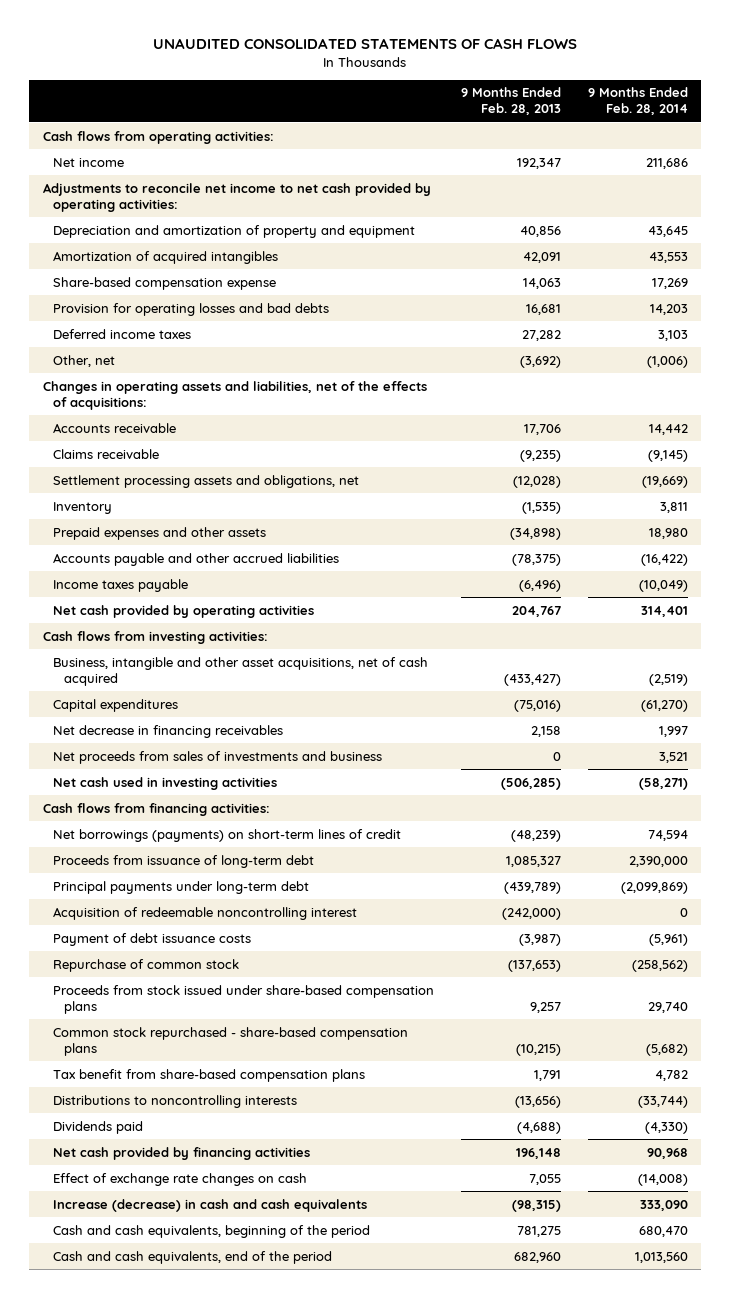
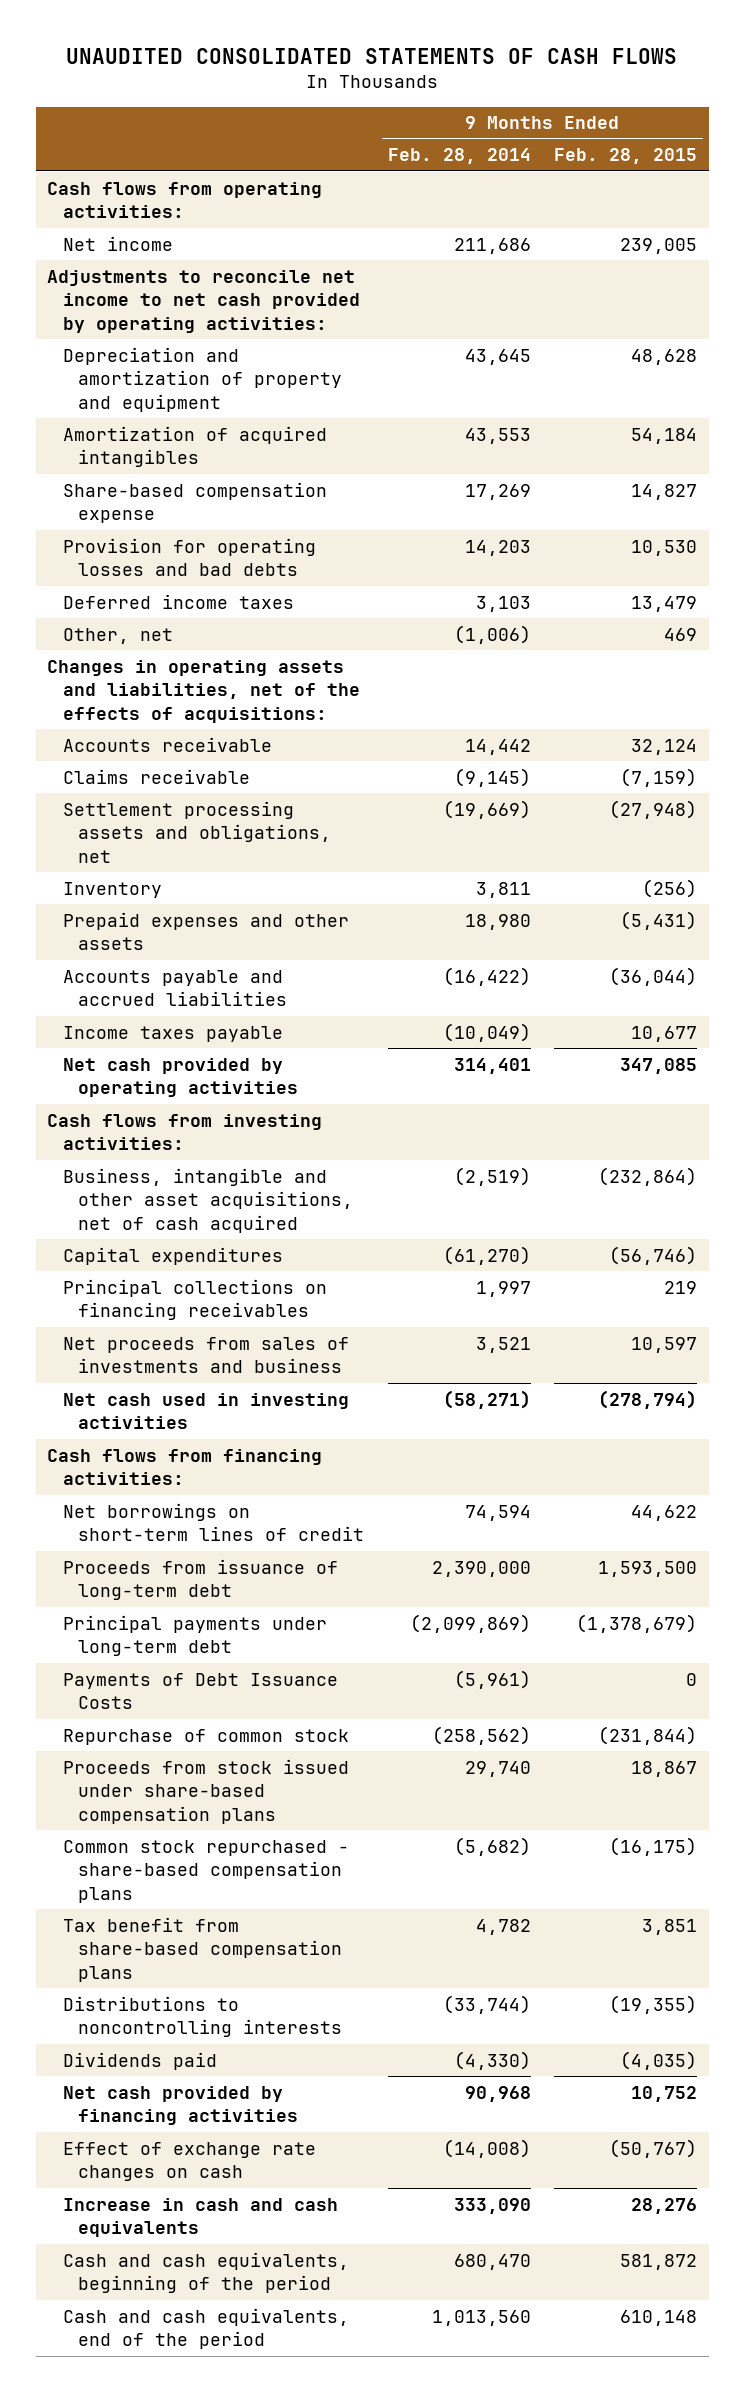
[460,87,561,116] 9 Months Ended Feb. 28, 2013 -> none
none -> [554,148,698,165] Feb. 28, 2015
[53,552,340,566] Accounts payable and other accrued liabilities -> [62,969,288,1007] Accounts payable and accrued liabilities
[53,724,284,738] Net decrease in financing receivables -> [62,1278,327,1321] Principal collections on financing receivables
[53,828,402,842] Net borrowings (payments) on short-term lines of credit -> [62,1502,365,1542] Net borrowings on short-term lines of credit
[53,906,358,920] Acquisition of redeemable noncontrolling interest -> none
[53,932,252,946] Payment of debt issuance costs -> [62,1672,338,1710] Payments of Debt Issuance Costs
[53,1198,368,1212] Increase (decrease) in cash and cash equivalents -> [62,2197,338,2238] Increase in cash and cash equivalents

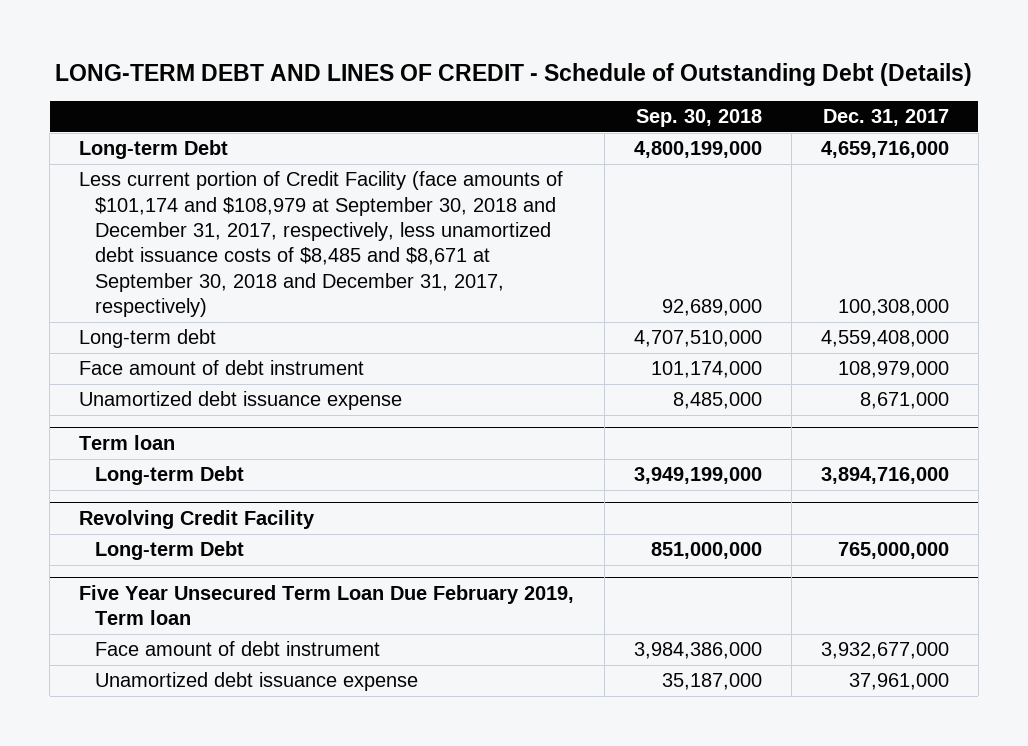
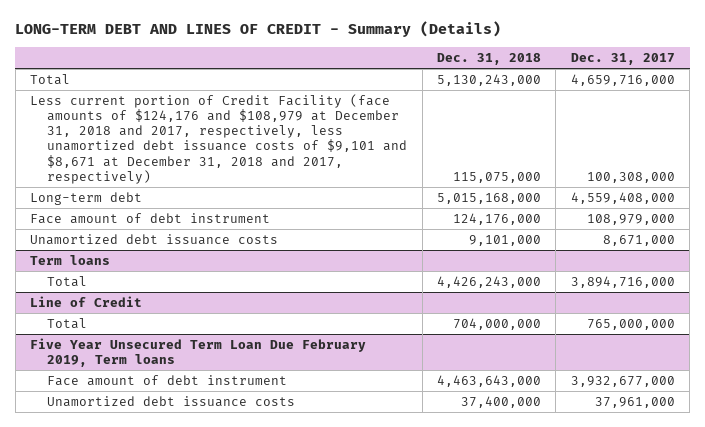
[55,62,973,86] LONG-TERM DEBT AND LINES OF CREDIT - Schedule of Outstanding Debt (Details) -> [15,21,502,38] LONG-TERM DEBT AND LINES OF CREDIT - Summary (Details)
[635,108,762,127] Sep. 30, 2018 -> none
none -> [436,52,541,65] Dec. 31, 2018
[79,140,229,160] Long-term Debt -> [30,73,71,85] Total
[79,171,564,317] Less current portion of Credit Facility (face amounts of $101,174 and $108,979 at September 30, 2018 and December 31, 2017, respectively, less unamortized debt issuance costs of $8,485 and $8,671 at September 30, 2018 and December 31, 2017, respectively) -> [30,93,408,184] Less current portion of Credit Facility (face amounts of $124,176 and $108,979 at December 31, 2018 and 2017, respectively, less unamortized debt issuance costs of $9,101 and $8,671 at December 31, 2018 and 2017, respectively)
[79,391,403,411] Unamortized debt issuance expense -> [30,233,279,245] Unamortized debt issuance costs
[79,435,176,451] Term loan -> [30,254,111,265] Term loans
[95,466,245,486] Long-term Debt -> [47,275,88,287] Total
[79,510,316,530] Revolving Credit Facility -> [30,295,143,307] Line of Credit
[95,541,245,561] Long-term Debt -> [47,317,88,329] Total
[79,585,575,626] Five Year Unsecured Term Loan Due February 2019, Term loan -> [30,337,367,368] Five Year Unsecured Term Loan Due February 2019, Term loans
[95,672,419,692] Unamortized debt issuance expense -> [47,395,296,407] Unamortized debt issuance costs

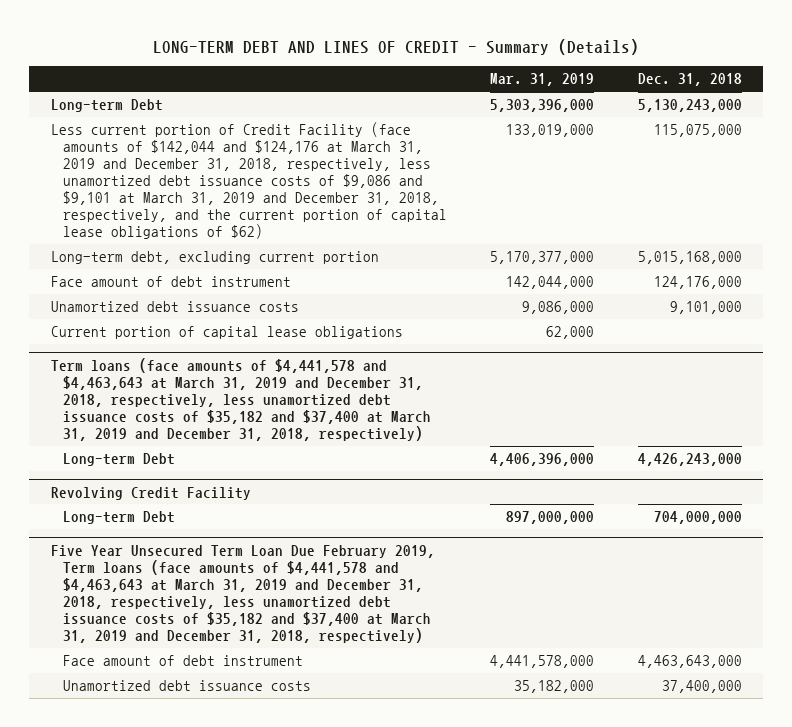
[570,52,675,65] Dec. 31, 2017 -> none
none -> [490,73,595,87] Mar. 31, 2019
[30,73,71,85] Total -> [50,99,163,113] Long-term Debt
[30,93,408,184] Less current portion of Credit Facility (face amounts of $124,176 and $108,979 at December 31, 2018 and 2017, respectively, less unamortized debt issuance costs of $9,101 and $8,671 at December 31, 2018 and 2017, respectively) -> [50,122,447,240] Less current portion of Credit Facility (face amounts of $142,044 and $124,176 at March 31, 2019 and December 31, 2018, respectively, less unamortized debt issuance costs of $9,086 and $9,101 at March 31, 2019 and December 31, 2018, respectively, and the current portion of capital lease obligations of $62)
[30,191,143,205] Long-term debt -> [50,251,379,265] Long-term debt, excluding current portion
[30,337,367,368] Five Year Unsecured Term Loan Due February 2019, Term loans -> none
none -> [50,326,403,340] Current portion of capital lease obligations
[30,254,111,265] Term loans -> [50,357,431,441] Term loans (face amounts of $4,441,578 and $4,463,643 at March 31, 2019 and December 31, 2018, respectively, less unamortized debt issuance costs of $35,182 and $37,400 at March 31, 2019 and December 31, 2018, respectively)
[47,275,88,287] Total -> [62,453,175,467] Long-term Debt
[30,295,143,307] Line of Credit -> [50,486,251,500] Revolving Credit Facility
[47,317,88,329] Total -> [62,511,175,525] Long-term Debt
none -> [50,544,435,643] Five Year Unsecured Term Loan Due February 2019, Term loans (face amounts of $4,441,578 and $4,463,643 at March 31, 2019 and December 31, 2018, respectively, less unamortized debt issuance costs of $35,182 and $37,400 at March 31, 2019 and December 31, 2018, respectively)

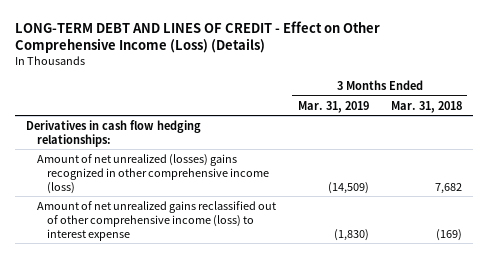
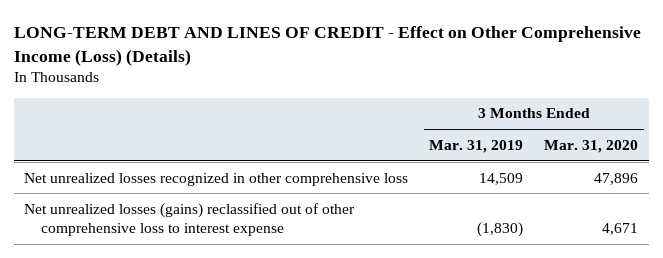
[390,100,462,113] Mar. 31, 2018 -> none
none -> [544,139,639,153] Mar. 31, 2020
[26,119,202,147] Derivatives in cash flow hedging relationships: -> none
[36,153,270,194] Amount of net unrealized (losses) gains recognized in other comprehensive income (loss) -> [24,172,409,186] Net unrealized losses recognized in other comprehensive loss
[327,181,369,194] (14,509) -> [479,172,524,185] 14,509
[36,200,276,241] Amount of net unrealized gains reclassified out of other comprehensive income (loss) to interest expense -> [24,202,356,236] Net unrealized losses (gains) reclassified out of other comprehensive loss to interest expense

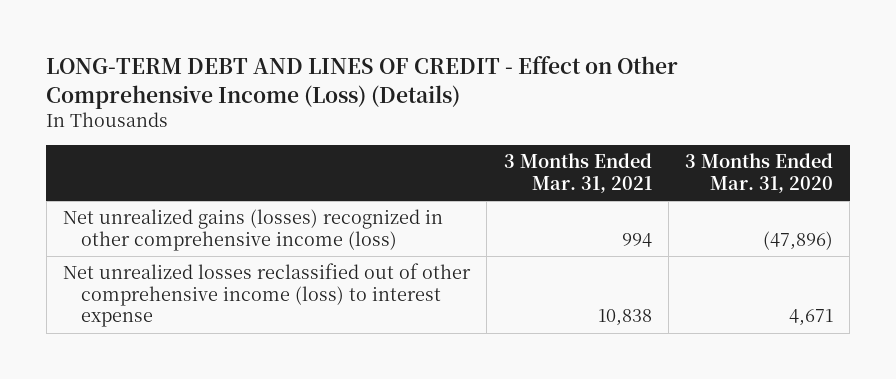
[429,139,524,153] Mar. 31, 2019 -> none
none -> [503,153,652,194] 3 Months Ended Mar. 31, 2021
[24,172,409,186] Net unrealized losses recognized in other comprehensive loss -> [63,209,444,251] Net unrealized gains (losses) recognized in other comprehensive income (loss)
[594,172,639,185] 47,896 -> [762,230,833,250] (47,896)
[24,202,356,236] Net unrealized losses (gains) reclassified out of other comprehensive loss to interest expense -> [63,263,472,328] Net unrealized losses reclassified out of other comprehensive income (loss) to interest expense

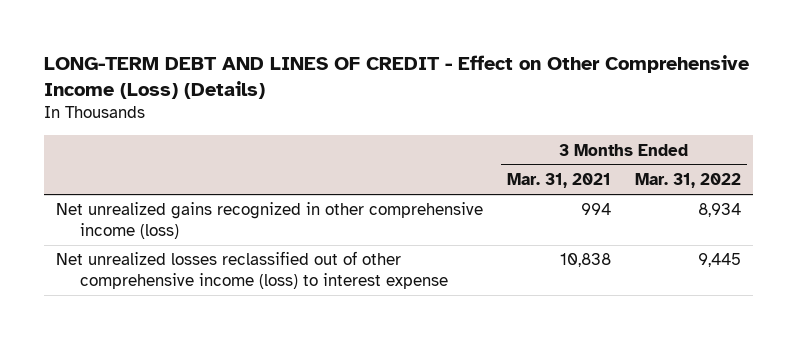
[684,153,833,194] 3 Months Ended Mar. 31, 2020 -> none
none -> [635,173,742,189] Mar. 31, 2022
[63,209,444,251] Net unrealized gains (losses) recognized in other comprehensive income (loss) -> [55,202,483,239] Net unrealized gains recognized in other comprehensive income (loss)

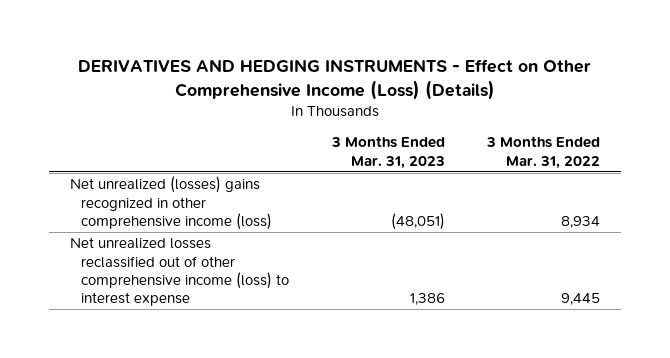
[43,54,749,99] LONG-TERM DEBT AND LINES OF CREDIT - Effect on Other Comprehensive Income (Loss) (Details) -> [78,59,592,100] DERIVATIVES AND HEDGING INSTRUMENTS - Effect on Other Comprehensive Income (Loss) (Details)
[506,173,611,189] Mar. 31, 2021 -> none
none -> [330,136,445,169] 3 Months Ended Mar. 31, 2023
[55,202,483,239] Net unrealized gains recognized in other comprehensive income (loss) -> [70,176,273,230] Net unrealized (losses) gains recognized in other comprehensive income (loss)

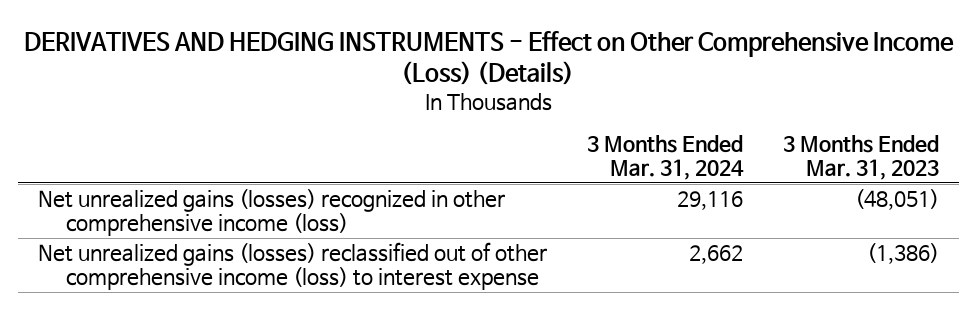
[486,136,601,169] 3 Months Ended Mar. 31, 2022 -> none
none -> [586,134,744,181] 3 Months Ended Mar. 31, 2024
[70,176,273,230] Net unrealized (losses) gains recognized in other comprehensive income (loss) -> [37,188,505,237] Net unrealized gains (losses) recognized in other comprehensive income (loss)
[70,237,290,307] Net unrealized losses reclassified out of other comprehensive income (loss) to interest expense -> [37,241,547,291] Net unrealized gains (losses) reclassified out of other comprehensive income (loss) to interest expense
[409,293,445,306] 1,386 -> [866,242,939,264] (1,386)

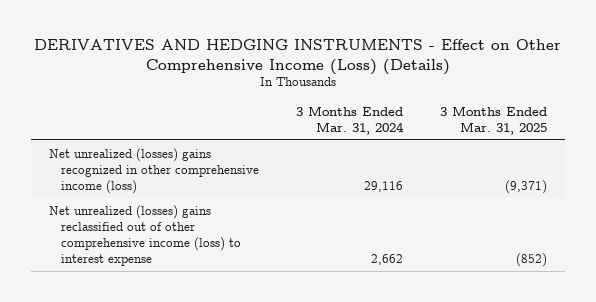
[782,134,939,181] 3 Months Ended Mar. 31, 2023 -> none
none -> [439,105,547,135] 3 Months Ended Mar. 31, 2025
[37,188,505,237] Net unrealized gains (losses) recognized in other comprehensive income (loss) -> [49,147,260,194] Net unrealized (losses) gains recognized in other comprehensive income (loss)
[37,241,547,291] Net unrealized gains (losses) reclassified out of other comprehensive income (loss) to interest expense -> [49,204,242,266] Net unrealized (losses) gains reclassified out of other comprehensive income (loss) to interest expense

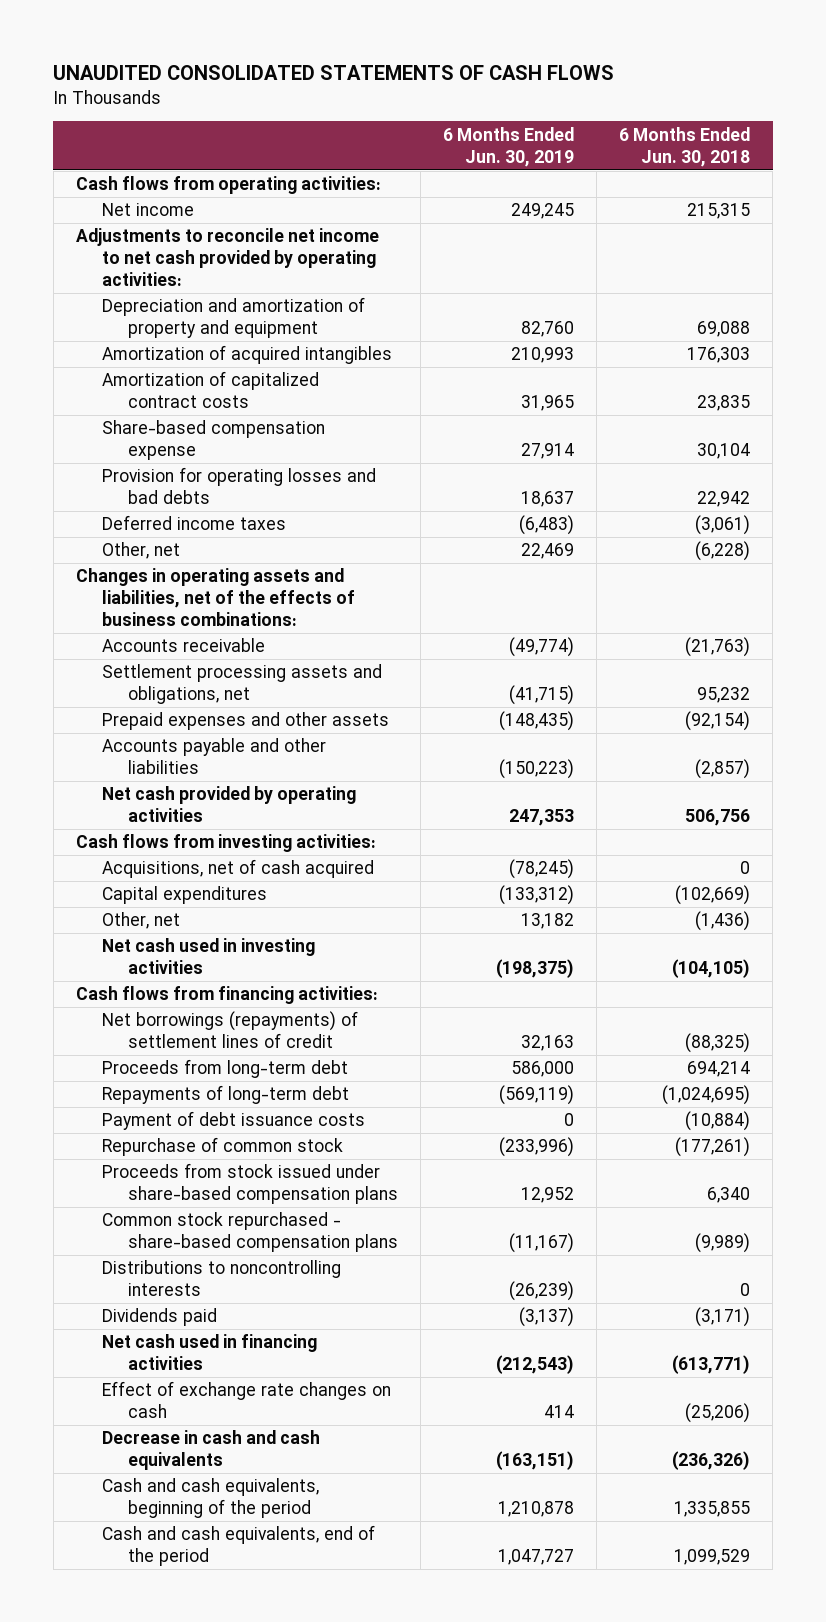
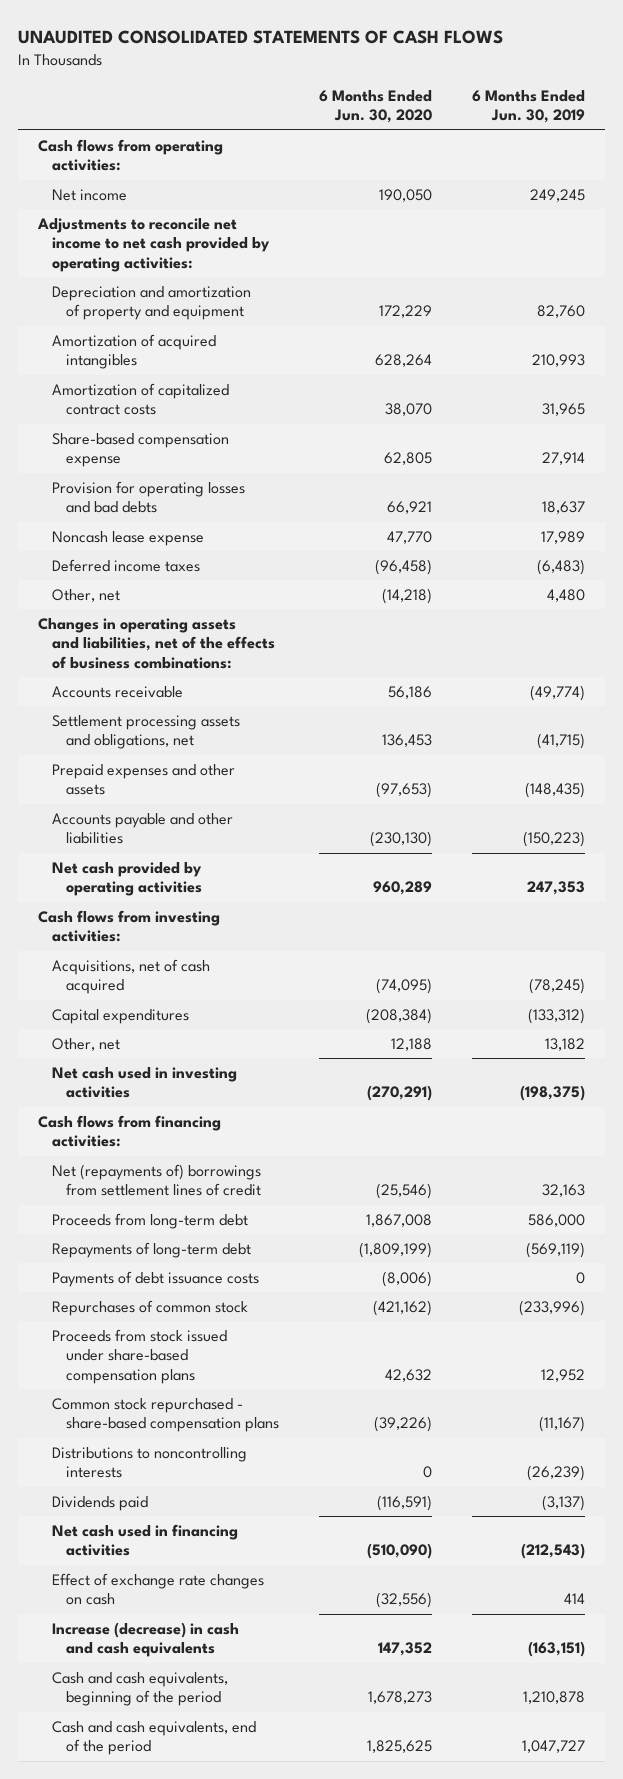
[619,126,751,167] 6 Months Ended Jun. 30, 2018 -> none
none -> [318,89,432,124] 6 Months Ended Jun. 30, 2020
none -> [51,530,204,546] Noncash lease expense
[521,543,575,560] 22,469 -> [546,588,585,602] 4,480
[102,1011,359,1049] Net borrowings (repayments) of settlement lines of credit -> [51,1163,261,1197] Net (repayments of) borrowings from settlement lines of credit
[102,1111,366,1131] Payment of debt issuance costs -> [51,1270,259,1287] Payments of debt issuance costs
[102,1137,344,1157] Repurchase of common stock -> [51,1299,248,1316] Repurchases of common stock
[102,1430,321,1471] Decrease in cash and cash equivalents -> [51,1621,239,1658] Increase (decrease) in cash and cash equivalents

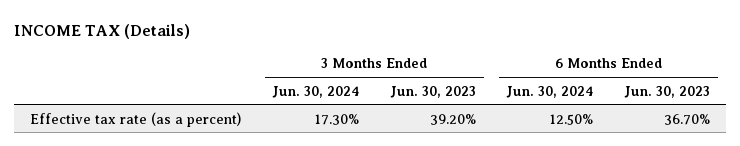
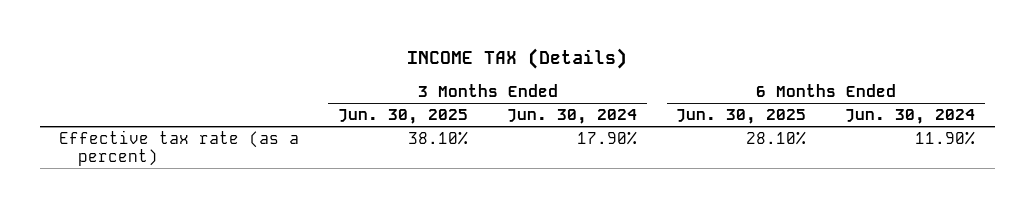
[389,85,476,98] Jun. 30, 2023 -> none
[624,85,711,98] Jun. 30, 2023 -> none
none -> [338,109,469,125] Jun. 30, 2025
none -> [676,109,807,125] Jun. 30, 2025
[314,113,359,125] 17.30% -> [577,131,638,146] 17.90%
[550,113,594,125] 12.50% -> [915,131,976,146] 11.90%

